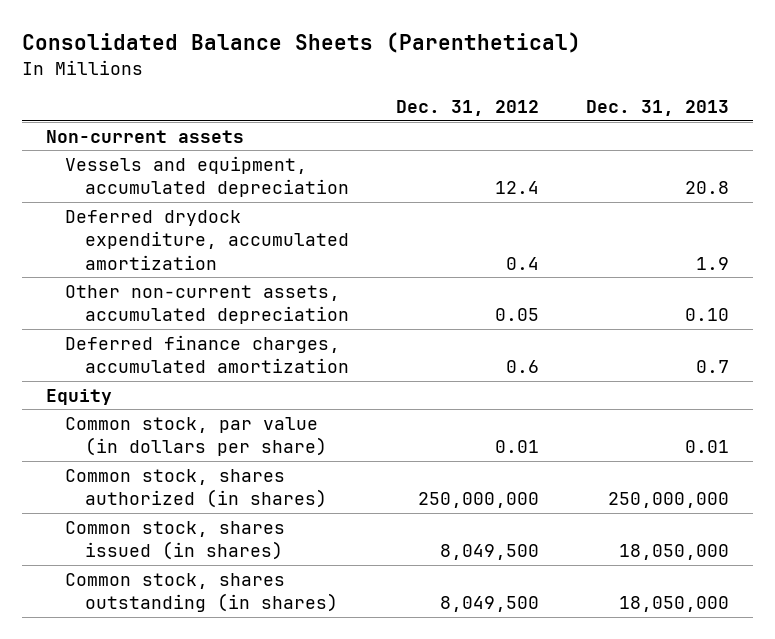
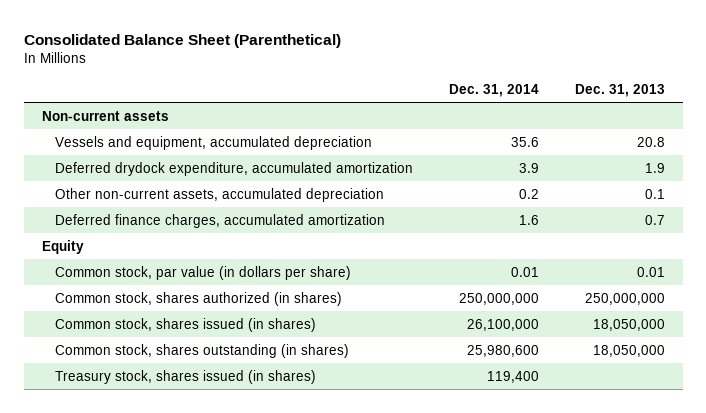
[21,32,581,54] Consolidated Balance Sheets (Parenthetical) -> [23,33,341,48] Consolidated Balance Sheet (Parenthetical)
[396,100,540,117] Dec. 31, 2012 -> none
none -> [448,83,539,97] Dec. 31, 2014
[685,308,730,322] 0.10 -> [644,188,665,199] 0.1
none -> [54,369,316,384] Treasury stock, shares issued (in shares)

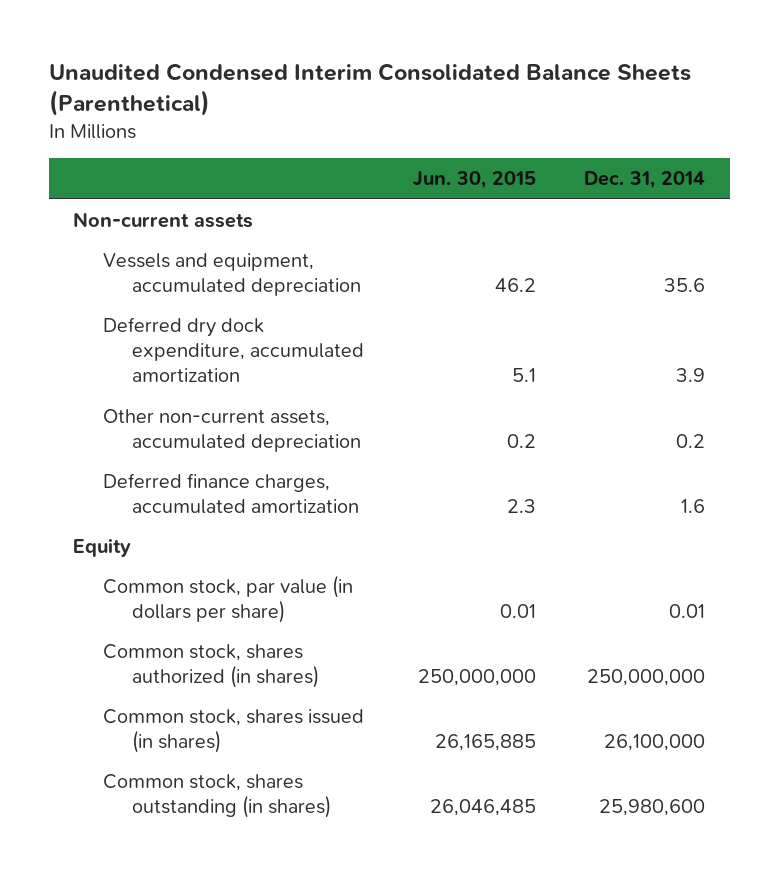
[23,33,341,48] Consolidated Balance Sheet (Parenthetical) -> [48,63,691,117] Unaudited Condensed Interim Consolidated Balance Sheets (Parenthetical)
[574,83,665,97] Dec. 31, 2013 -> none
none -> [412,171,536,190] Jun. 30, 2015
[54,161,413,176] Deferred drydock expenditure, accumulated amortization -> [102,316,365,383] Deferred dry dock expenditure, accumulated amortization
[54,369,316,384] Treasury stock, shares issued (in shares) -> none

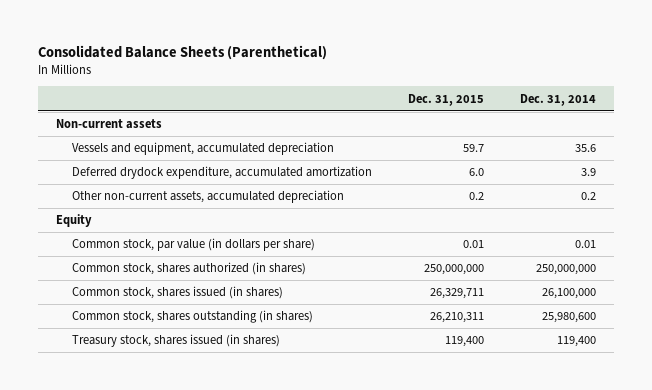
[48,63,691,117] Unaudited Condensed Interim Consolidated Balance Sheets (Parenthetical) -> [38,45,328,61] Consolidated Balance Sheets (Parenthetical)
[412,171,536,190] Jun. 30, 2015 -> none
none -> [407,93,484,106] Dec. 31, 2015
[102,316,365,383] Deferred dry dock expenditure, accumulated amortization -> [71,166,372,180] Deferred drydock expenditure, accumulated amortization
[102,472,360,515] Deferred finance charges, accumulated amortization -> none
none -> [71,334,280,348] Treasury stock, shares issued (in shares)

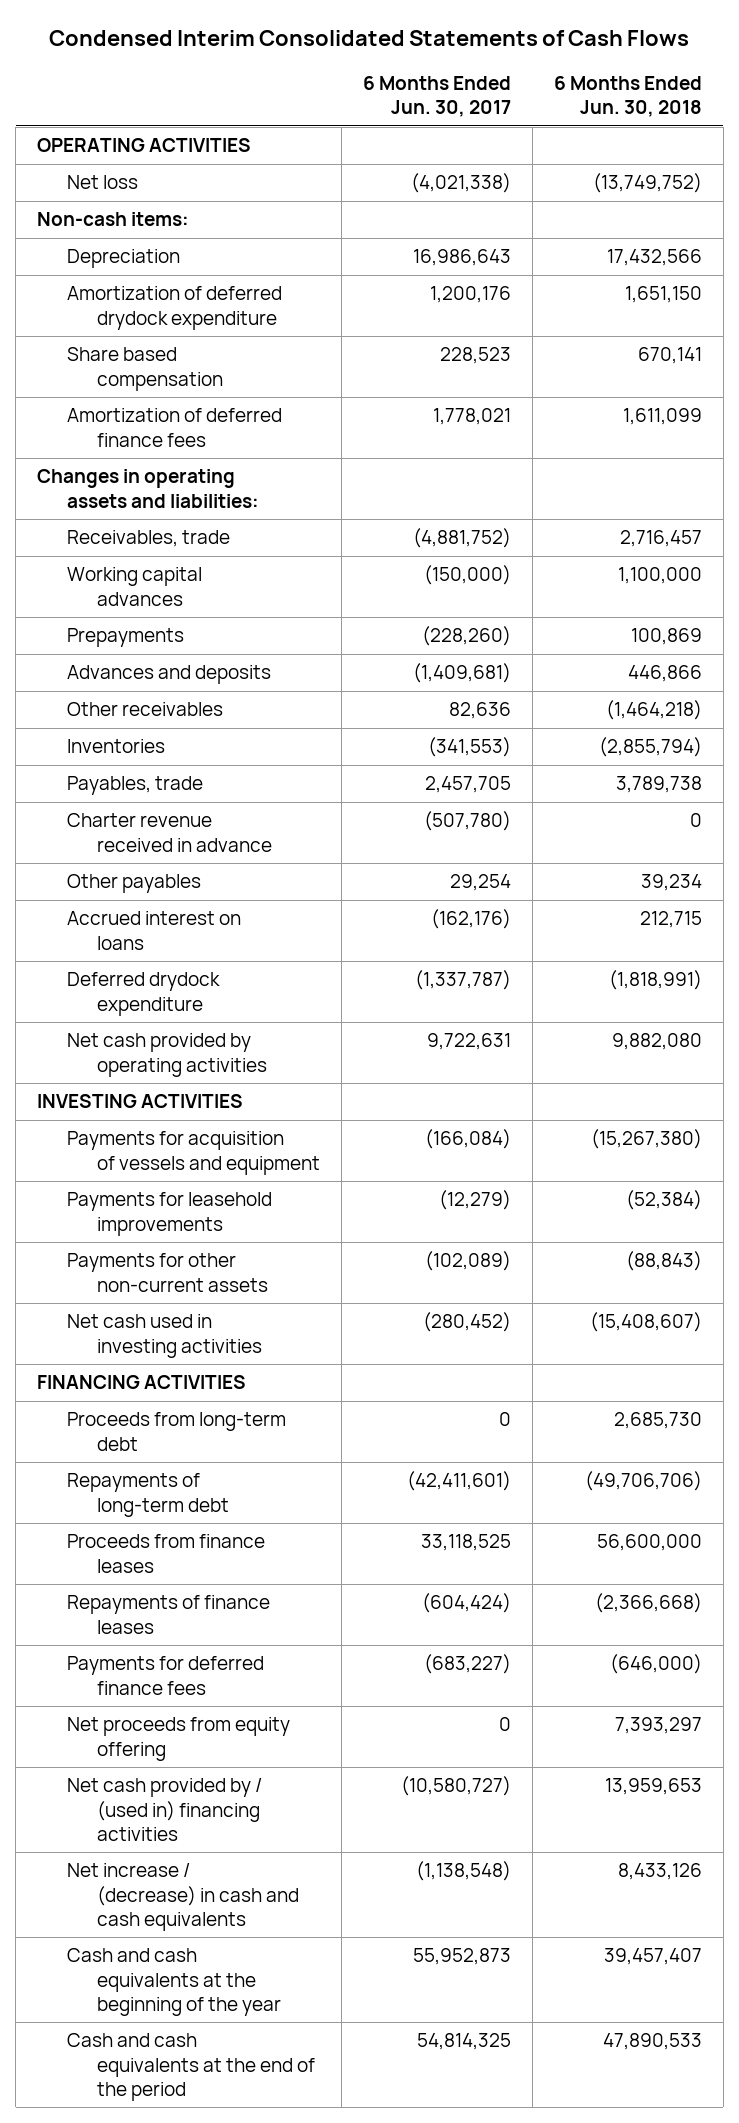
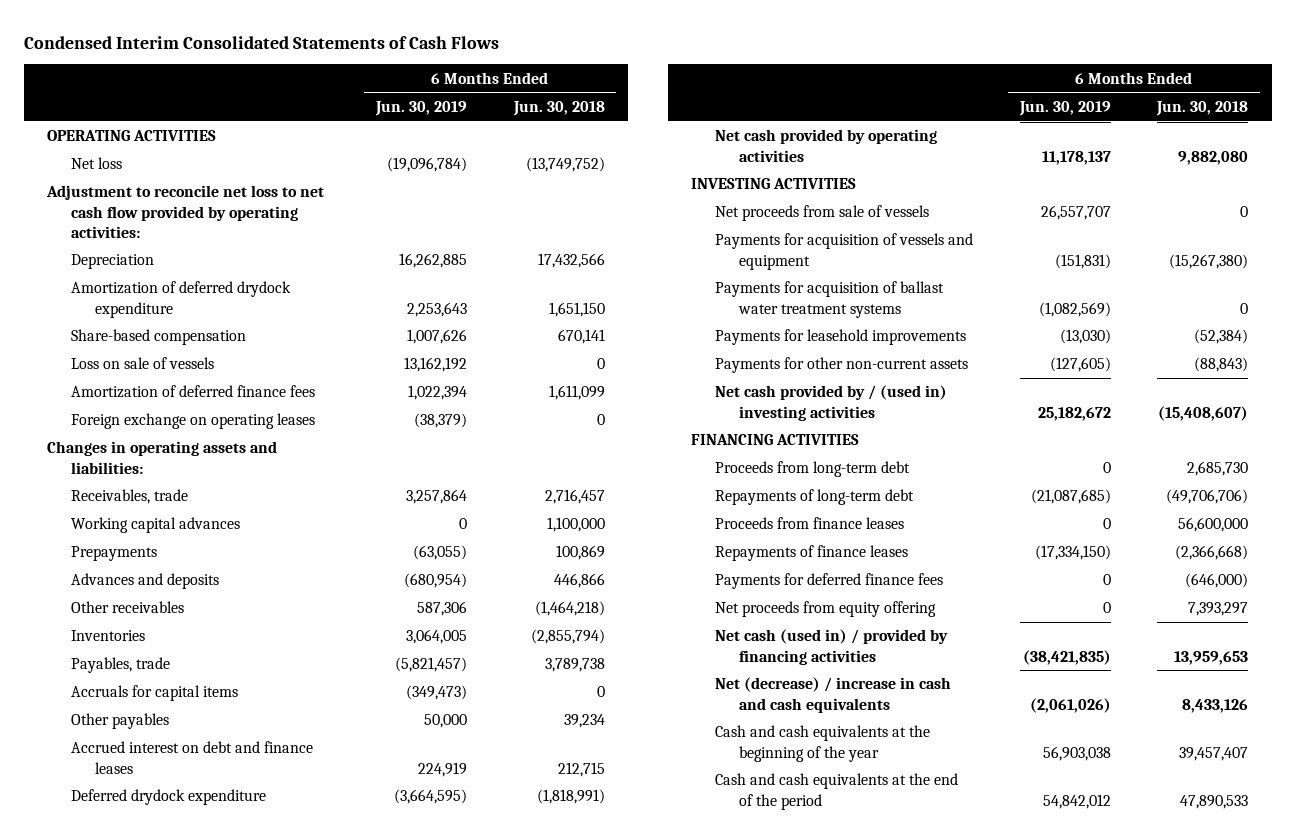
[362,76,511,118] 6 Months Ended Jun. 30, 2017 -> none
none -> [375,101,468,117] Jun. 30, 2019
[37,212,190,227] Non-cash items: -> none
none -> [46,185,325,238] Adjustment to reconcile net loss to net cash flow provided by operating activities:
[66,347,223,391] Share based compensation -> [71,329,247,346] Share-based compensation
none -> [71,357,215,370] Loss on sale of vessels
none -> [71,413,316,430] Foreign exchange on operating leases
[66,813,272,852] Charter revenue received in advance -> none
none -> [71,685,239,702] Accruals for capital items
[66,911,241,950] Accrued interest on loans -> [71,741,314,774] Accrued interest on debt and finance leases
none -> [714,205,929,222] Net proceeds from sale of vessels
none -> [714,281,944,318] Payments for acquisition of ballast water treatment systems
[66,1314,262,1358] Net cash used in investing activities -> [714,385,947,421] Net cash provided by / (used in) investing activities
[66,1778,262,1841] Net cash provided by / (used in) financing activities -> [714,629,948,665] Net cash (used in) / provided by financing activities
[66,1863,299,1931] Net increase / (decrease) in cash and cash equivalents -> [714,677,951,713] Net (decrease) / increase in cash and cash equivalents

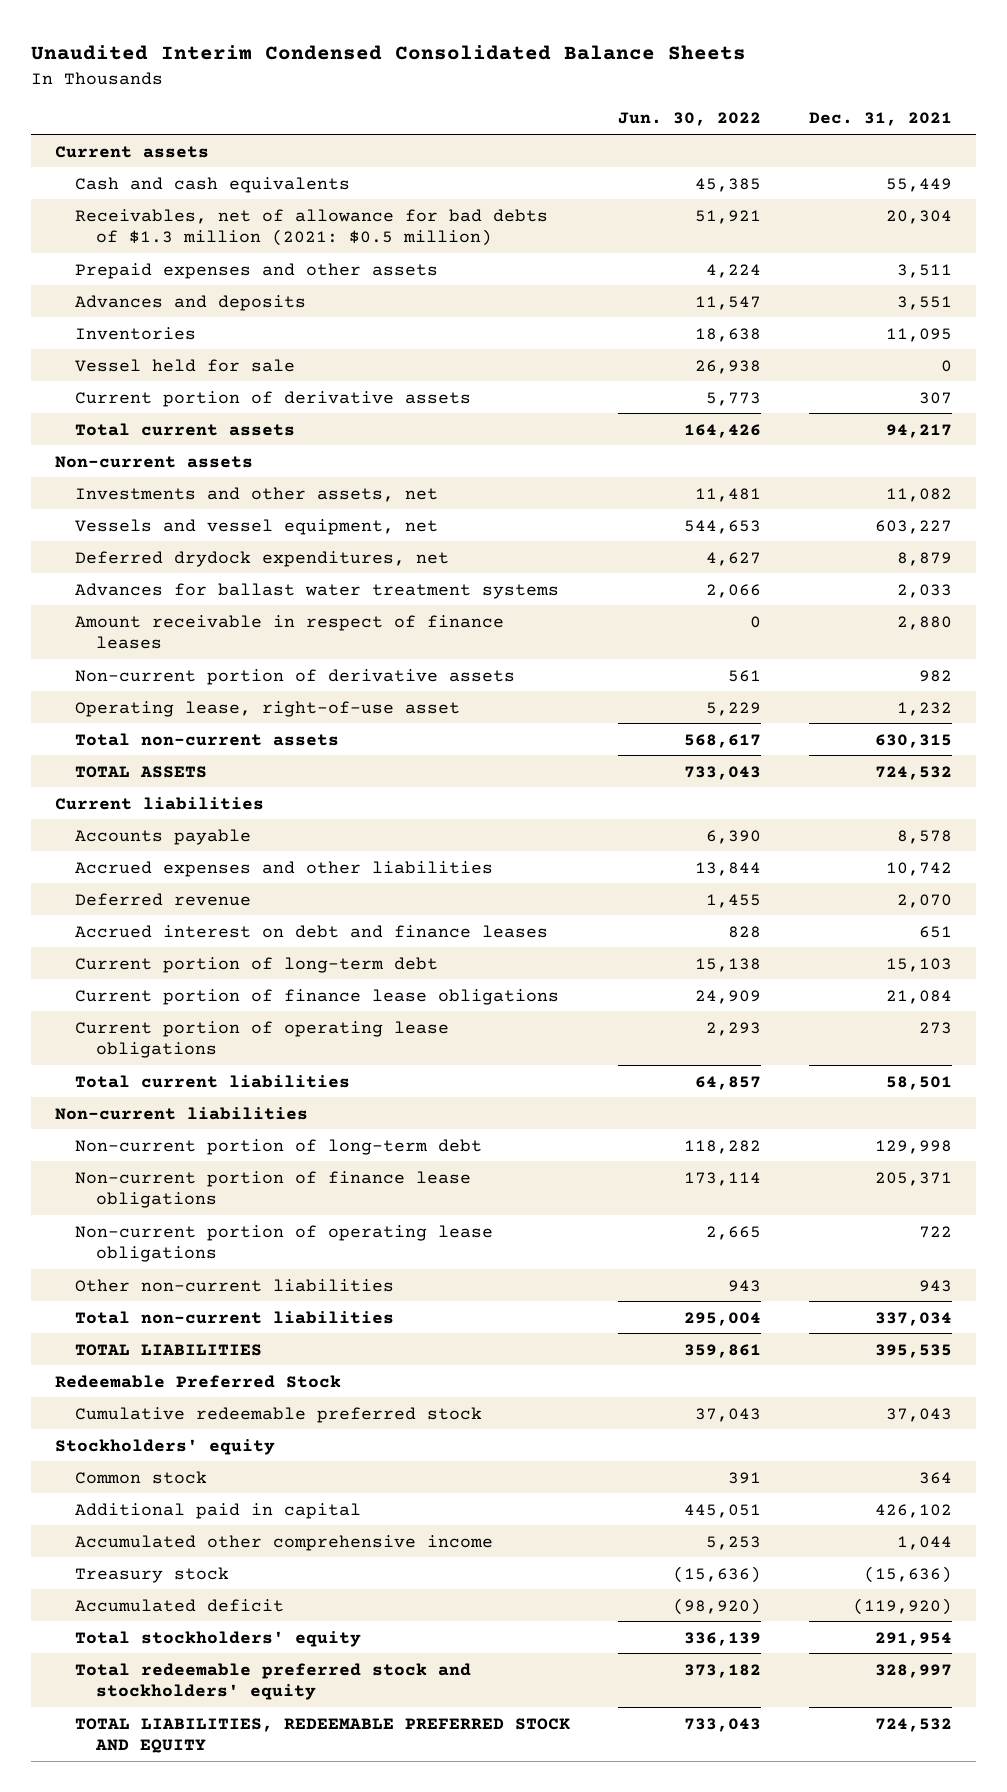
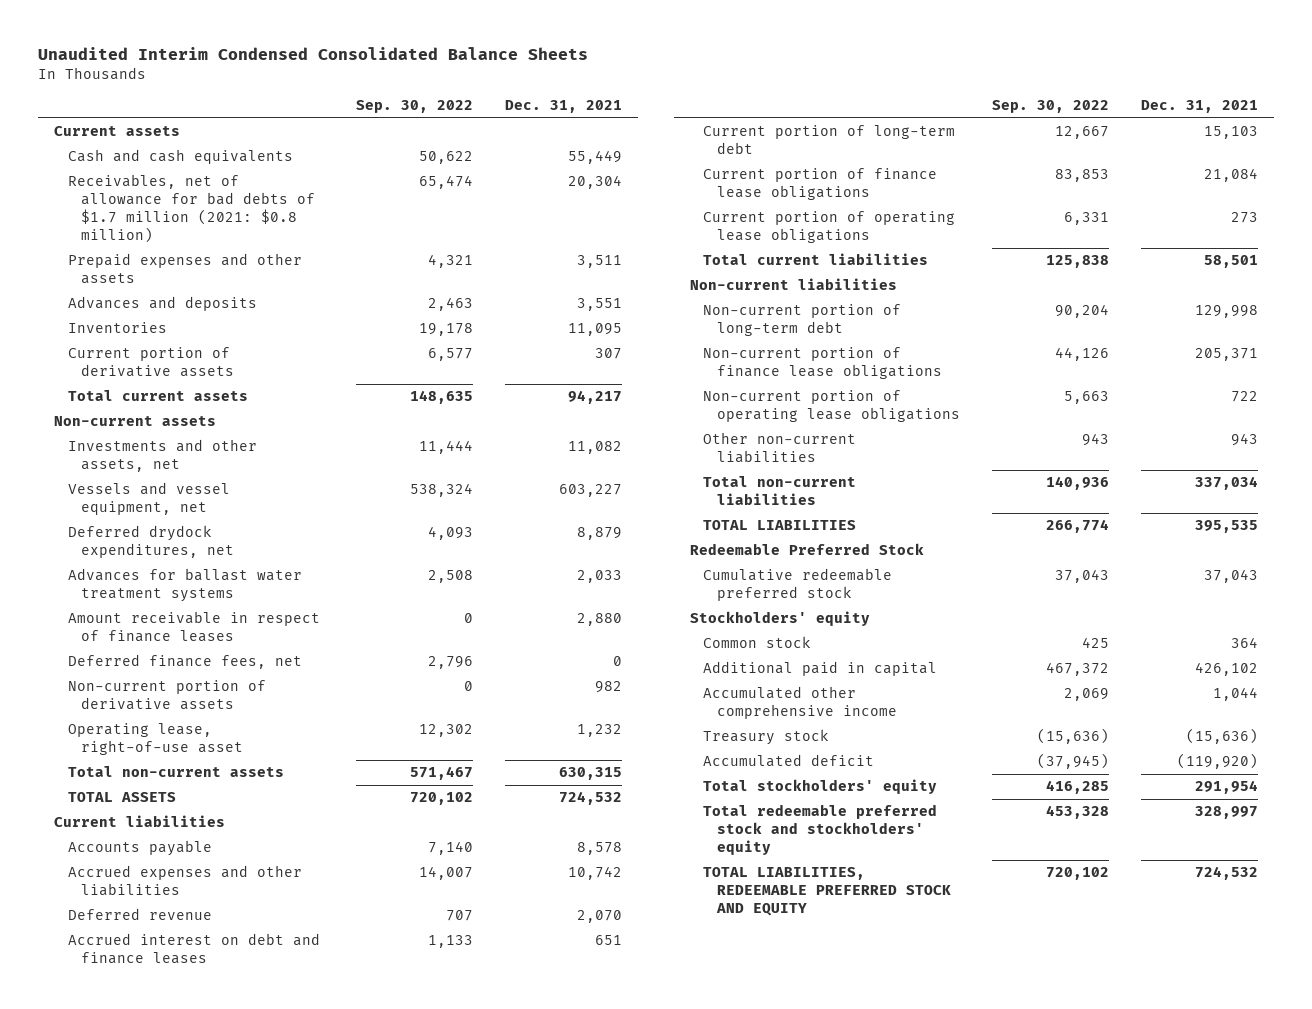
[618,112,762,127] Jun. 30, 2022 -> none
none -> [356,100,474,114] Sep. 30, 2022
[75,208,549,246] Receivables, net of allowance for bad debts of $1.3 million (2021: $0.5 million) -> [67,174,316,244] Receivables, net of allowance for bad debts of $1.7 million (2021: $0.8 million)
[75,358,296,372] Vessel held for sale -> none
none -> [67,654,302,670] Deferred finance fees, net

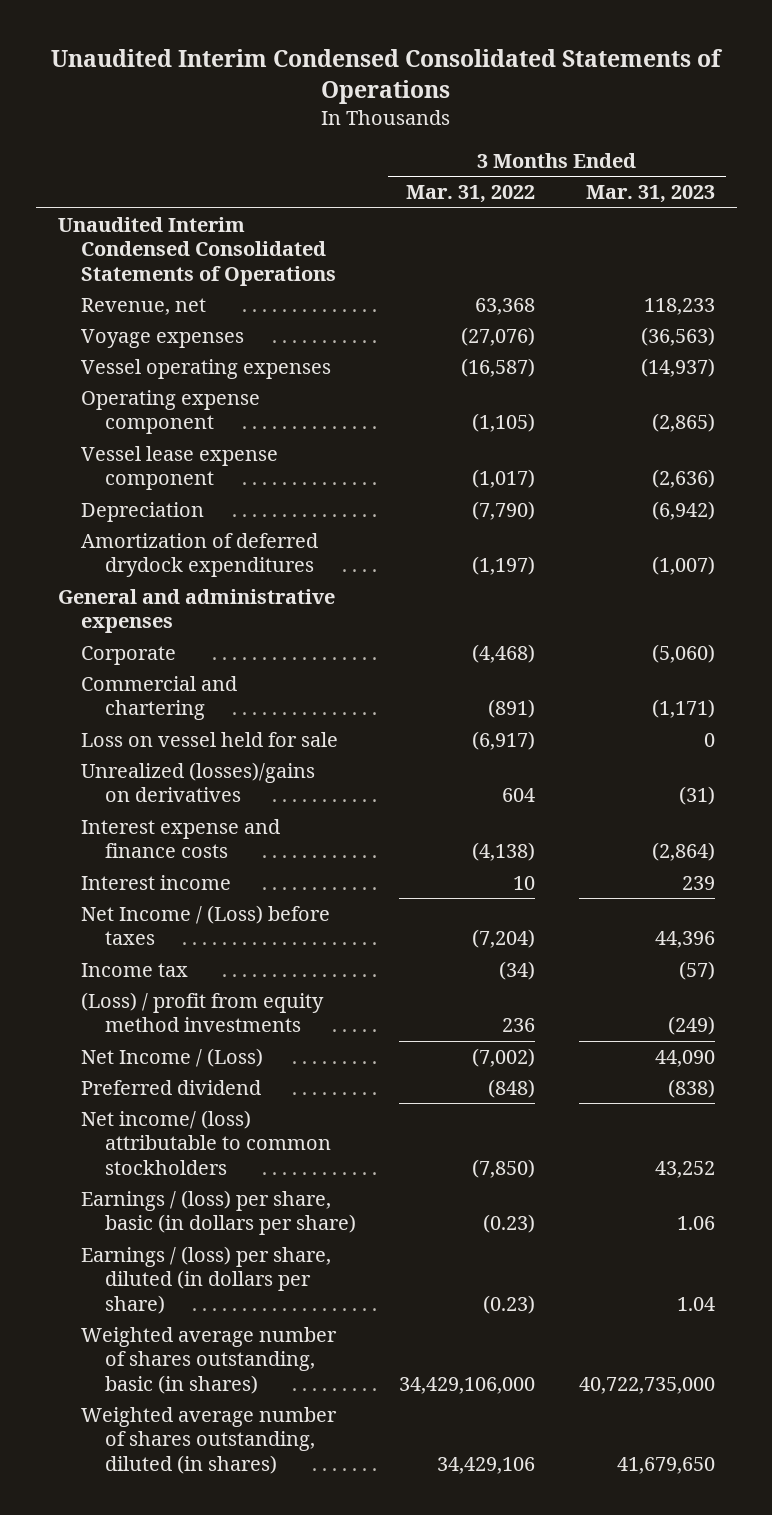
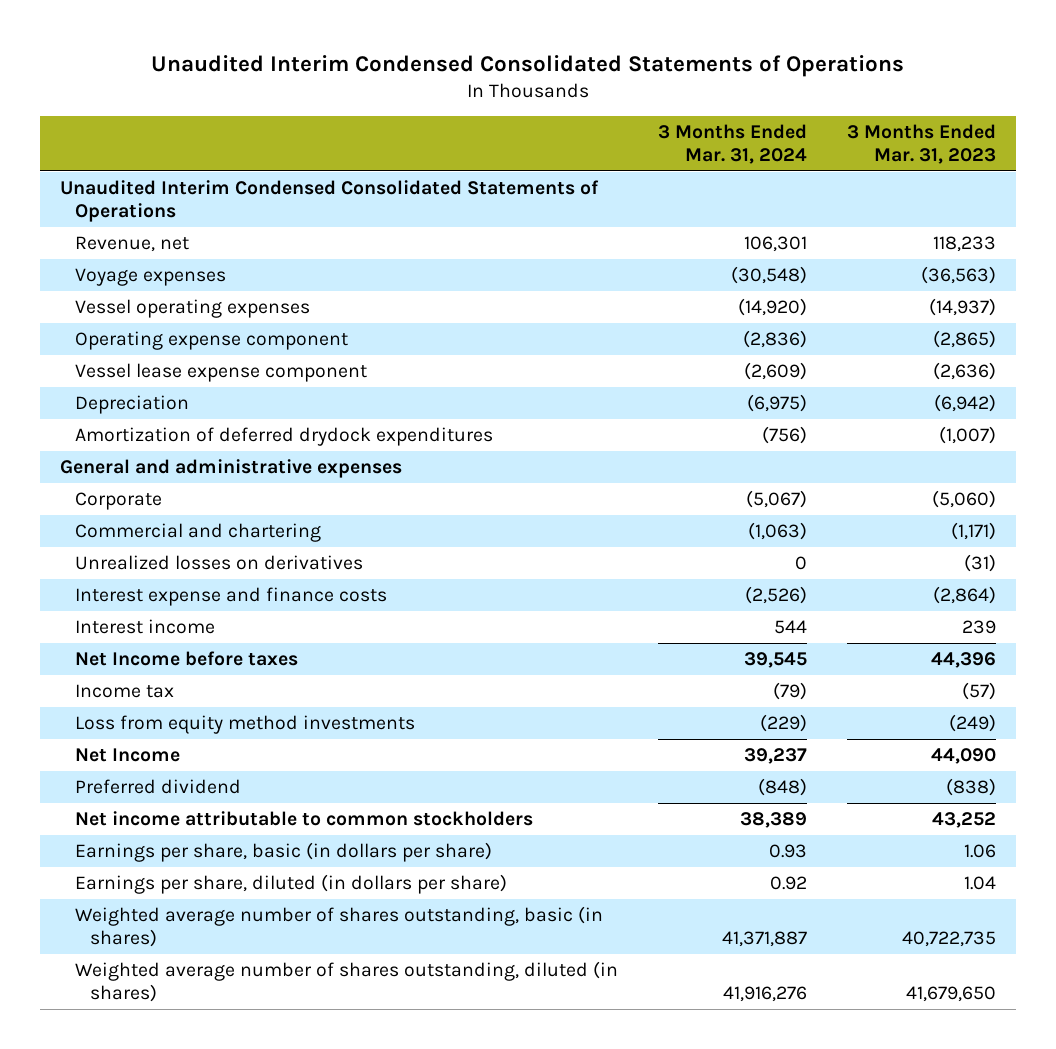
[406,185,536,204] Mar. 31, 2022 -> none
none -> [657,124,807,165] 3 Months Ended Mar. 31, 2024
[81,731,339,747] Loss on vessel held for sale -> none
[81,761,316,803] Unrealized (losses)/gains on derivatives -> [75,554,364,570] Unrealized losses on derivatives
[81,904,331,946] Net Income / (Loss) before taxes -> [75,650,299,666] Net Income before taxes
[81,991,325,1033] (Loss) / profit from equity method investments -> [75,714,416,734] Loss from equity method investments
[81,1047,264,1067] Net Income / (Loss) -> [75,747,181,762] Net Income
[81,1109,331,1175] Net income/ (loss) attributable to common stockholders -> [75,810,534,826] Net income attributable to common stockholders
[81,1189,356,1236] Earnings / (loss) per share, basic (in dollars per share) -> [75,841,493,862] Earnings per share, basic (in dollars per share)
[81,1245,332,1314] Earnings / (loss) per share, diluted (in dollars per share) -> [75,873,508,894] Earnings per share, diluted (in dollars per share)
[578,1376,715,1394] 40,722,735,000 -> [901,930,996,947] 40,722,735

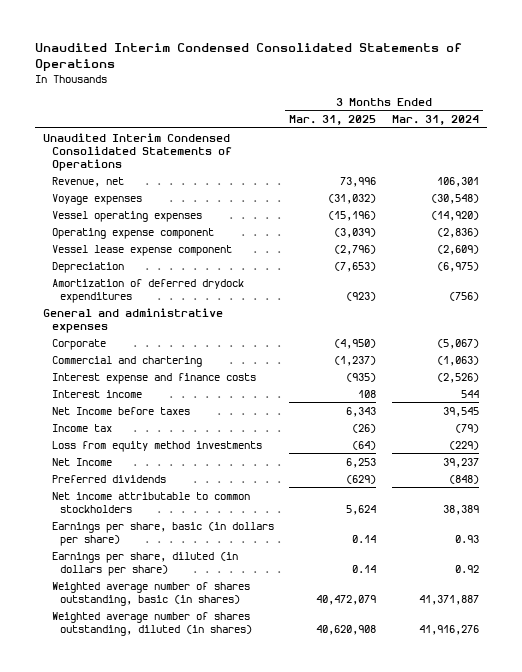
[846,124,996,165] 3 Months Ended Mar. 31, 2023 -> none
none -> [289,115,377,126] Mar. 31, 2025
[75,554,364,570] Unrealized losses on derivatives -> none
[75,778,242,794] Preferred dividend -> [51,474,166,483] Preferred dividends

